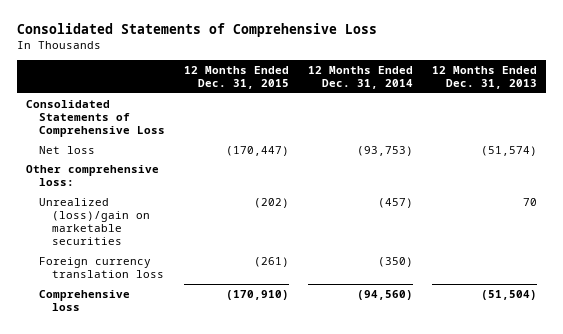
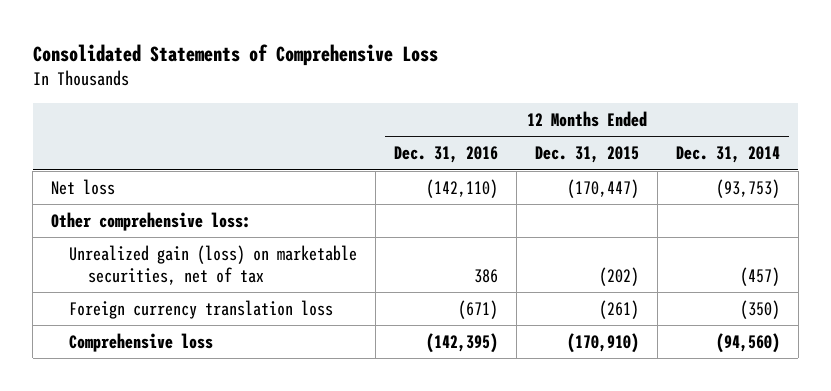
[431,65,537,89] 12 Months Ended Dec. 31, 2013 -> none
none -> [394,146,499,164] Dec. 31, 2016
[26,99,166,137] Consolidated Statements of Comprehensive Loss -> none
[39,197,151,246] Unrealized (loss)/gain on marketable securities -> [69,244,358,285] Unrealized gain (loss) on marketable securities, net of tax

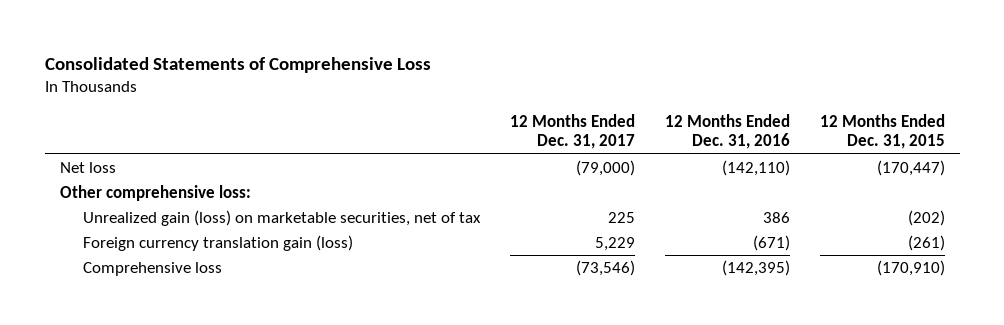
[675,146,780,164] Dec. 31, 2014 -> none
none -> [509,113,635,150] 12 Months Ended Dec. 31, 2017
[69,299,334,319] Foreign currency translation loss -> [82,235,353,252] Foreign currency translation gain (loss)

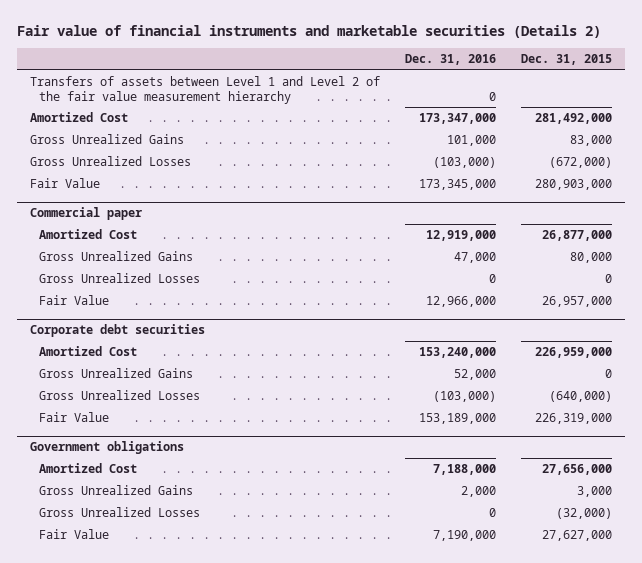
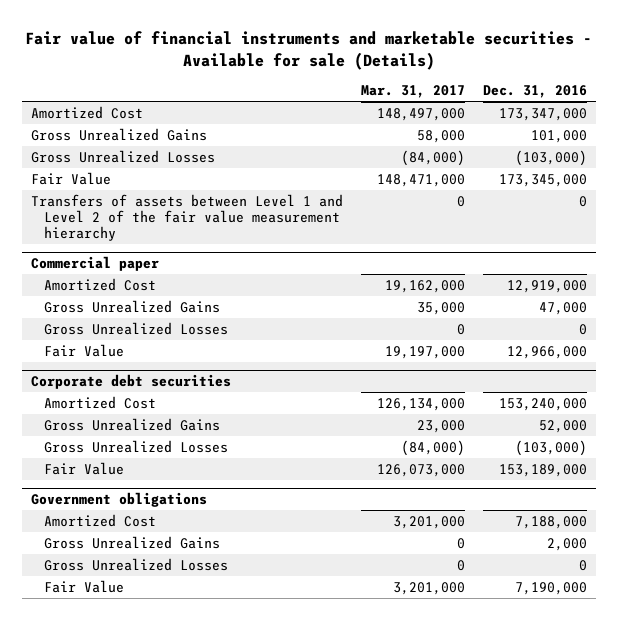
[16,24,601,38] Fair value of financial instruments and marketable securities (Details 2) -> [24,30,592,70] Fair value of financial instruments and marketable securities - Available for sale (Details)
[521,54,613,66] Dec. 31, 2015 -> none
none -> [360,85,465,99] Mar. 31, 2017
[29,76,380,104] Transfers of assets between Level 1 and Level 2 of the fair value measurement hierarchy -> [31,193,344,241] Transfers of assets between Level 1 and Level 2 of the fair value measurement hierarchy

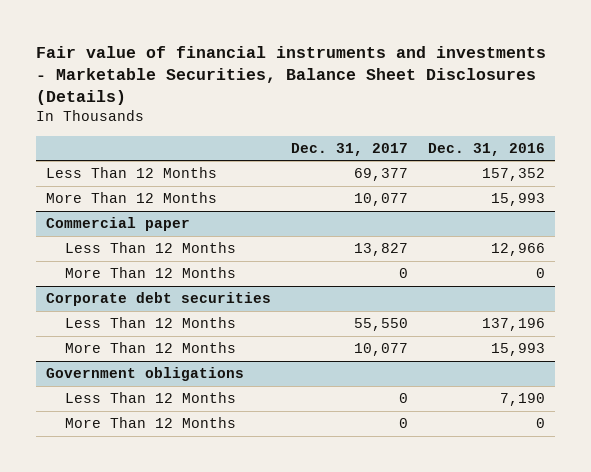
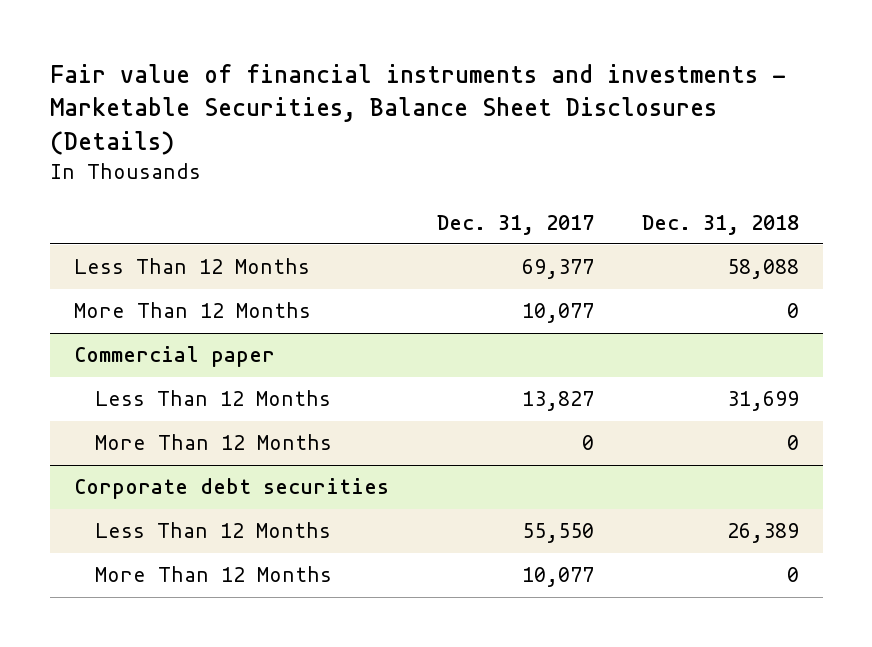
[427,142,545,156] Dec. 31, 2016 -> none
none -> [641,214,799,235] Dec. 31, 2018
[45,367,244,382] Government obligations -> none
[65,392,237,404] Less Than 12 Months -> none
[65,417,237,429] More Than 12 Months -> none

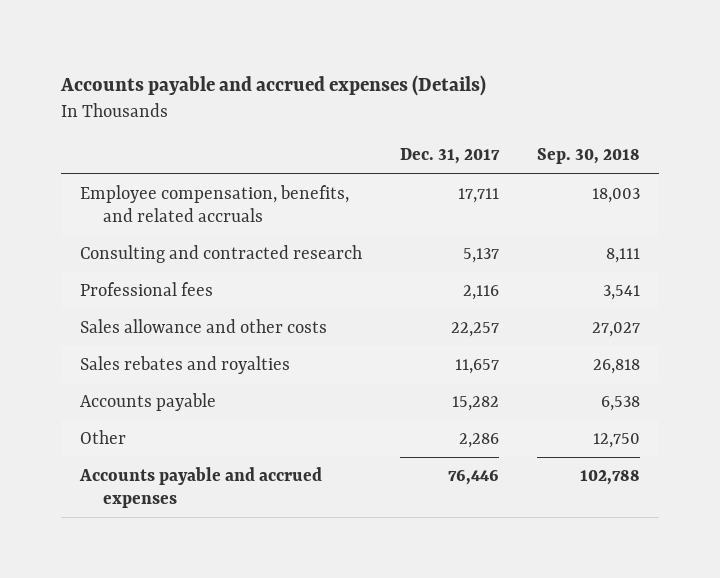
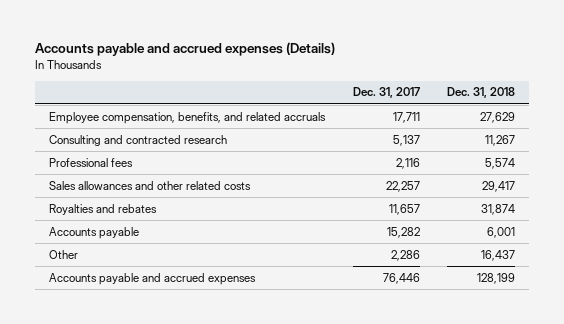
[537,148,641,165] Sep. 30, 2018 -> none
none -> [447,87,516,99] Dec. 31, 2018
[80,319,328,334] Sales allowance and other costs -> [48,180,251,190] Sales allowances and other related costs
[80,356,291,375] Sales rebates and royalties -> [48,203,157,215] Royalties and rebates

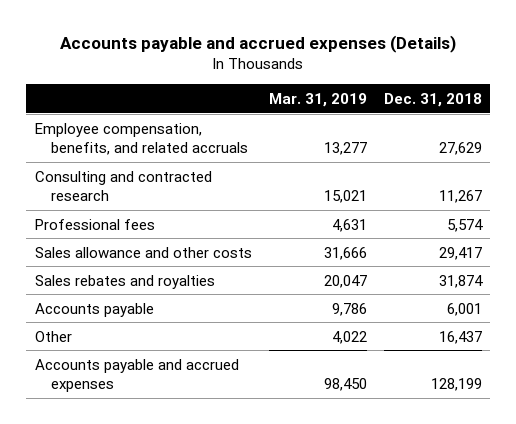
[352,87,420,99] Dec. 31, 2017 -> none
none -> [268,92,367,107] Mar. 31, 2019
[48,180,251,190] Sales allowances and other related costs -> [34,246,252,258] Sales allowance and other costs
[48,203,157,215] Royalties and rebates -> [34,274,215,289] Sales rebates and royalties

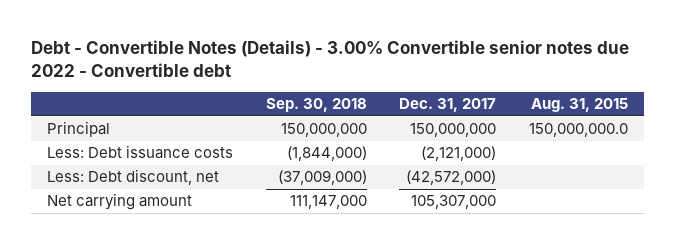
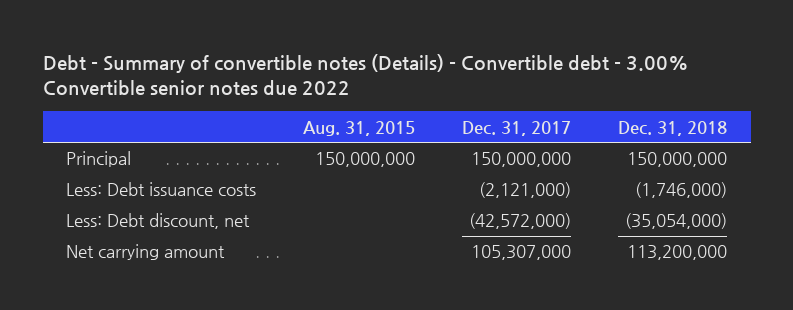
[30,39,629,77] Debt - Convertible Notes (Details) - 3.00% Convertible senior notes due 2022 - Convertible debt -> [42,53,689,96] Debt - Summary of convertible notes (Details) - Convertible debt - 3.00% Convertible senior notes due 2022
[265,98,367,113] Sep. 30, 2018 -> none
none -> [618,120,728,136] Dec. 31, 2018
[528,123,628,138] 150,000,000.0 -> [315,152,416,168] 150,000,000

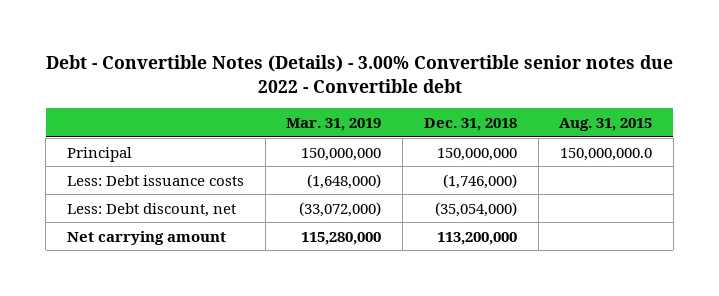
[42,53,689,96] Debt - Summary of convertible notes (Details) - Convertible debt - 3.00% Convertible senior notes due 2022 -> [45,55,673,93] Debt - Convertible Notes (Details) - 3.00% Convertible senior notes due 2022 - Convertible debt
[462,120,572,136] Dec. 31, 2017 -> none
none -> [286,117,382,131] Mar. 31, 2019
[315,152,416,168] 150,000,000 -> [560,147,653,161] 150,000,000.0

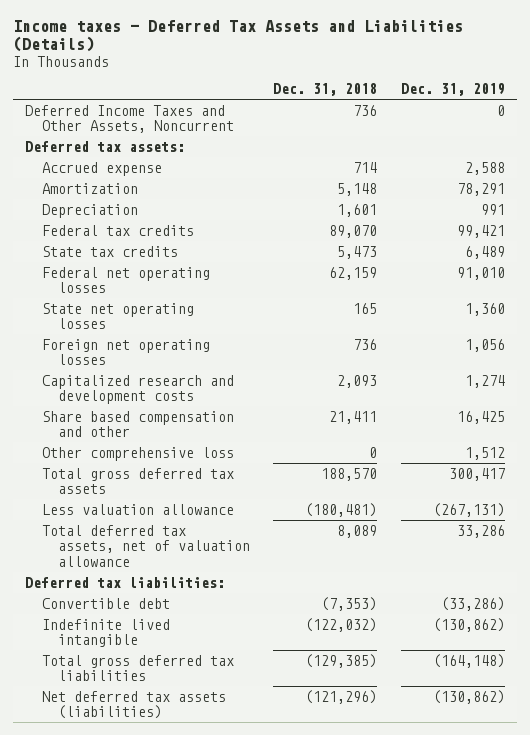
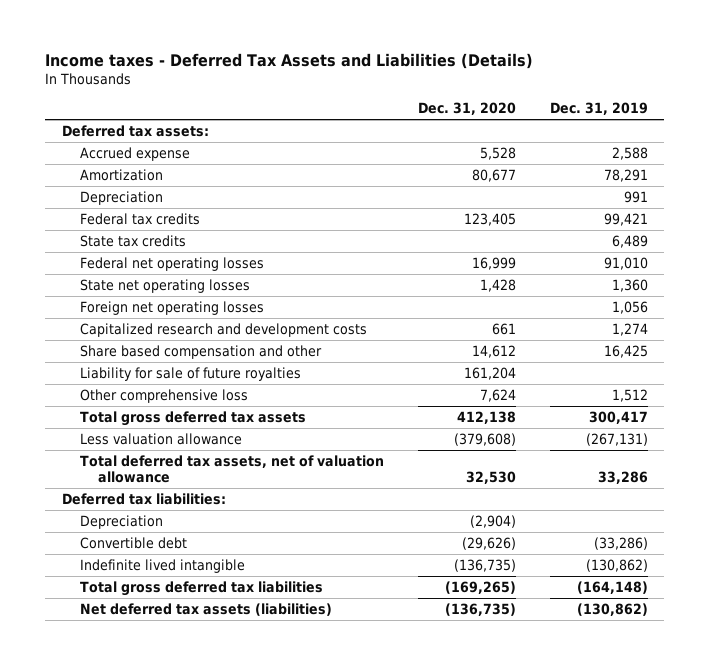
[273,83,378,97] Dec. 31, 2018 -> none
none -> [417,102,516,116] Dec. 31, 2020
[25,104,234,134] Deferred Income Taxes and Other Assets, Noncurrent -> none
none -> [80,366,302,381] Liability for sale of future royalties
none -> [80,514,164,529] Depreciation

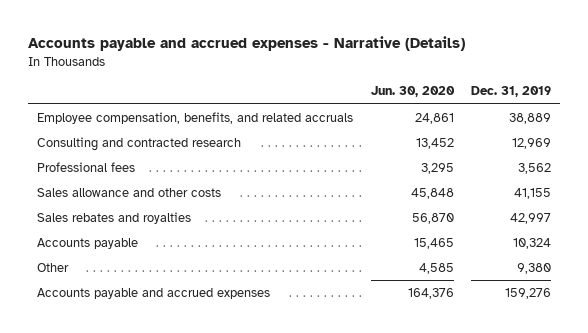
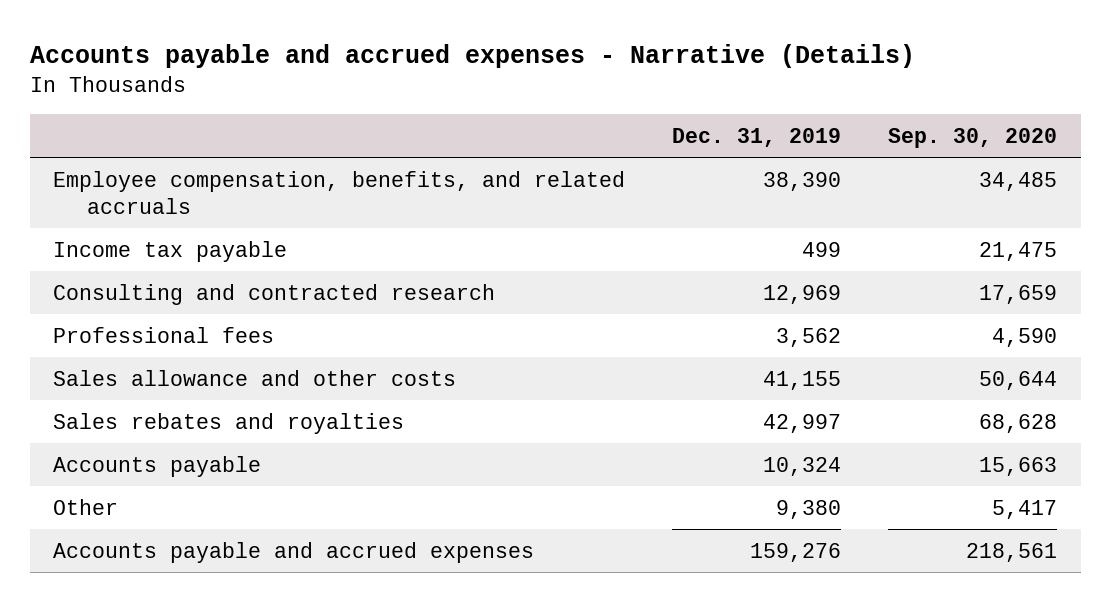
[370,86,455,98] Jun. 30, 2020 -> none
none -> [888,127,1058,148] Sep. 30, 2020
[509,112,552,124] 38,889 -> [763,171,842,191] 38,390
none -> [53,240,288,262] Income tax payable

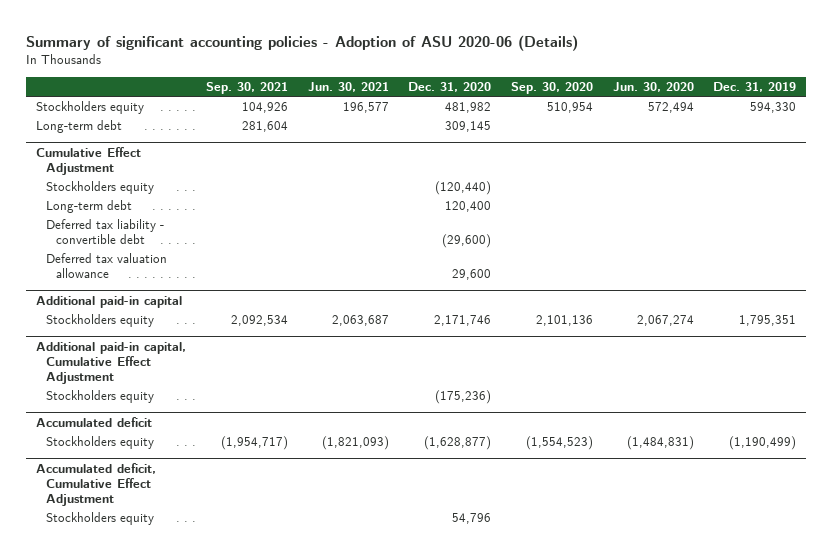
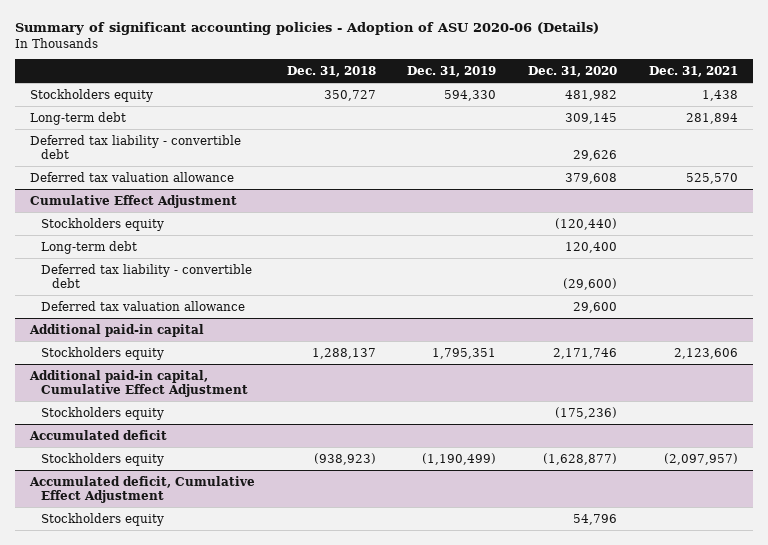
[205,82,288,95] Sep. 30, 2021 -> none
[307,82,389,93] Jun. 30, 2021 -> none
[510,82,593,95] Sep. 30, 2020 -> none
[612,82,694,93] Jun. 30, 2020 -> none
none -> [286,66,376,78] Dec. 31, 2018
none -> [648,66,738,78] Dec. 31, 2021
none -> [30,134,242,160] Deferred tax liability - convertible debt
none -> [30,171,235,182] Deferred tax valuation allowance

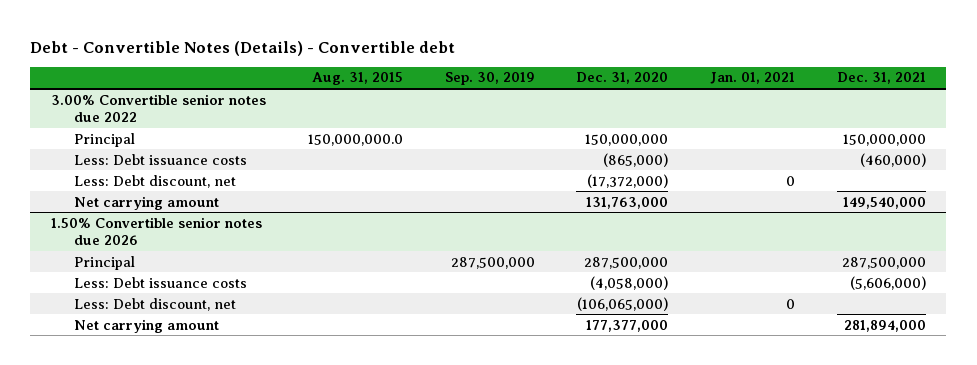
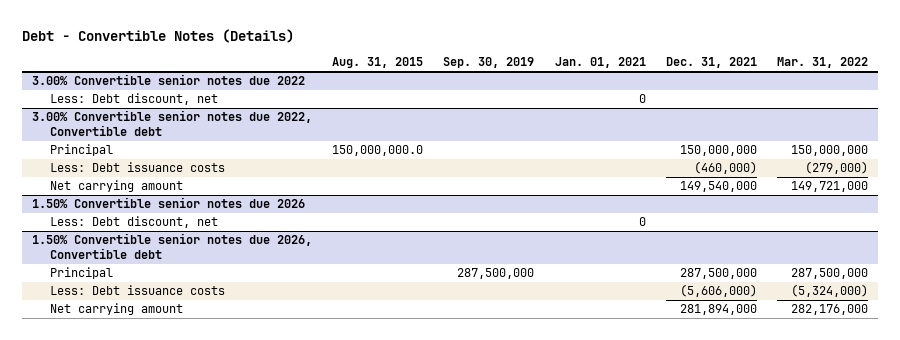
[30,40,456,56] Debt - Convertible Notes (Details) - Convertible debt -> [22,29,295,44] Debt - Convertible Notes (Details)
[576,72,669,85] Dec. 31, 2020 -> none
none -> [776,57,868,69] Mar. 31, 2022
[73,174,236,188] Less: Debt discount, net -> [50,93,219,106] Less: Debt discount, net
none -> [32,110,313,137] 3.00% Convertible senior notes due 2022, Convertible debt
[73,297,236,311] Less: Debt discount, net -> [50,216,219,229] Less: Debt discount, net
none -> [32,233,313,260] 1.50% Convertible senior notes due 2026, Convertible debt

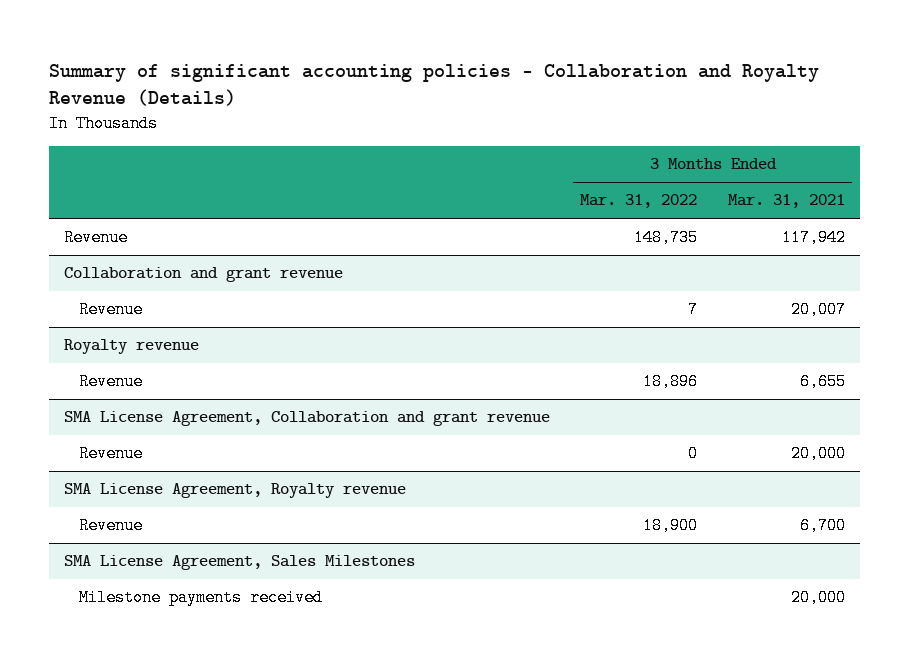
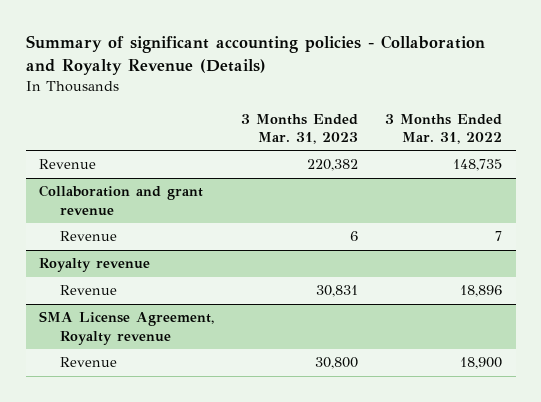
[727,194,845,209] Mar. 31, 2021 -> none
none -> [241,113,359,145] 3 Months Ended Mar. 31, 2023
[64,411,551,427] SMA License Agreement, Collaboration and grant revenue -> none
[79,445,144,463] Revenue -> none
[64,555,416,571] SMA License Agreement, Sales Milestones -> none
[79,589,324,607] Milestone payments received -> none

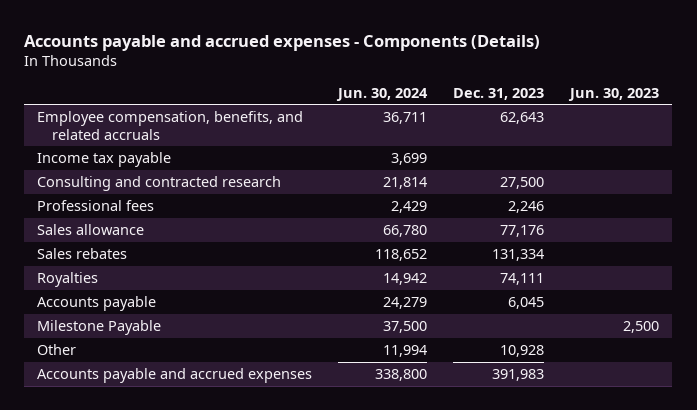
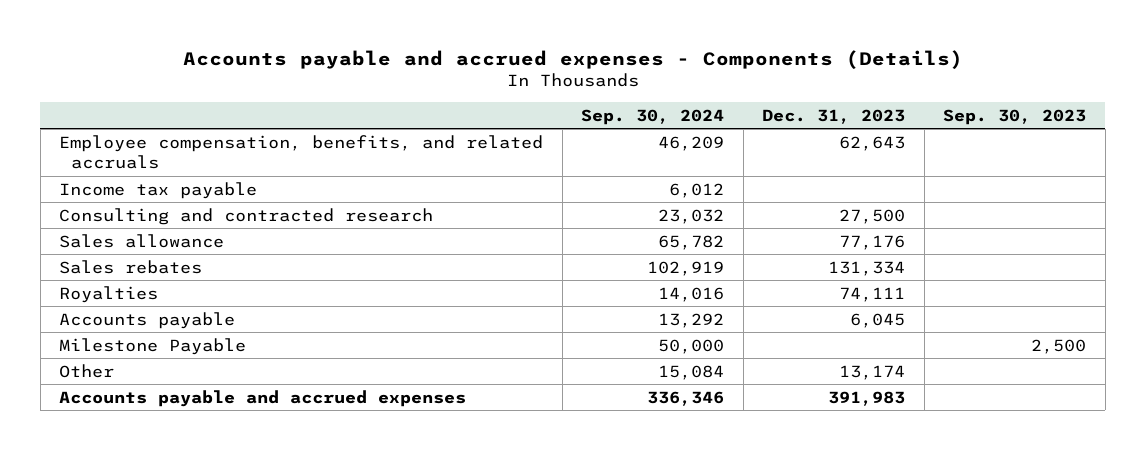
[336,87,429,101] Jun. 30, 2024 -> none
[568,87,660,101] Jun. 30, 2023 -> none
none -> [581,108,725,125] Sep. 30, 2024
none -> [943,108,1087,125] Sep. 30, 2023
[37,199,155,211] Professional fees -> none
[500,344,545,357] 10,928 -> [839,364,906,380] 13,174

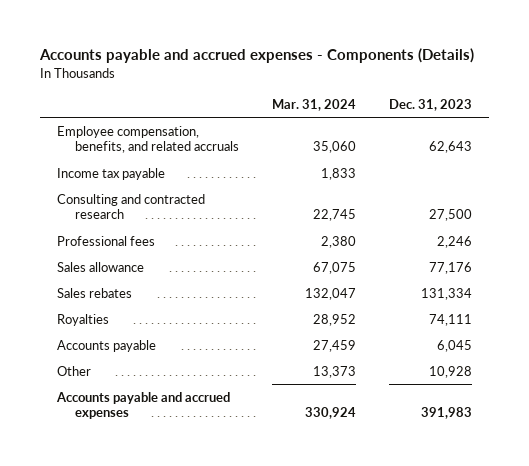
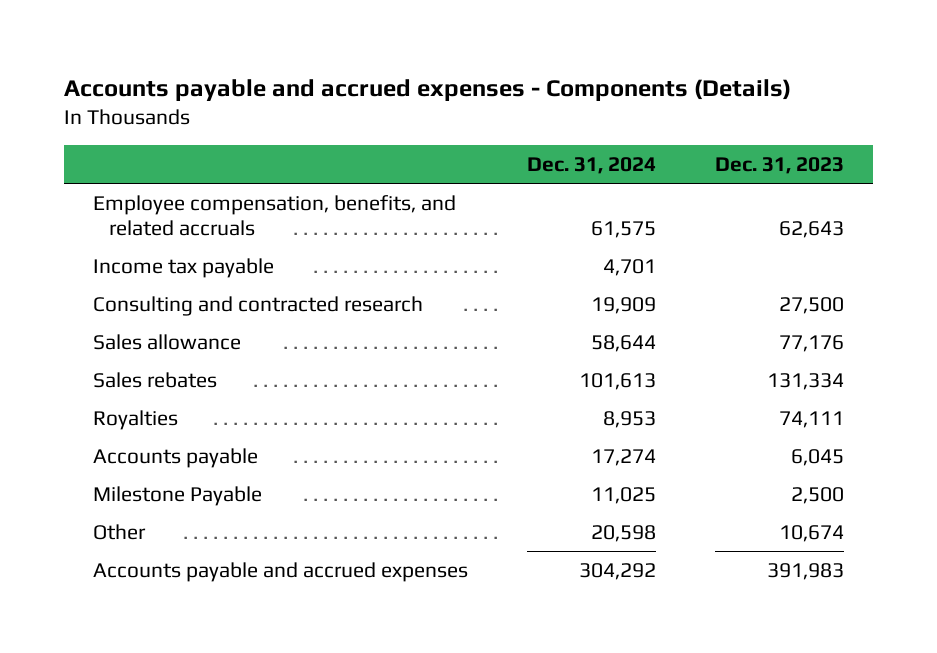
[272,99,357,112] Mar. 31, 2024 -> none
none -> [527,156,657,174] Dec. 31, 2024
[56,235,155,246] Professional fees -> none
none -> [93,485,263,506] Milestone Payable
[429,365,473,378] 10,928 -> [778,524,844,542] 10,674

